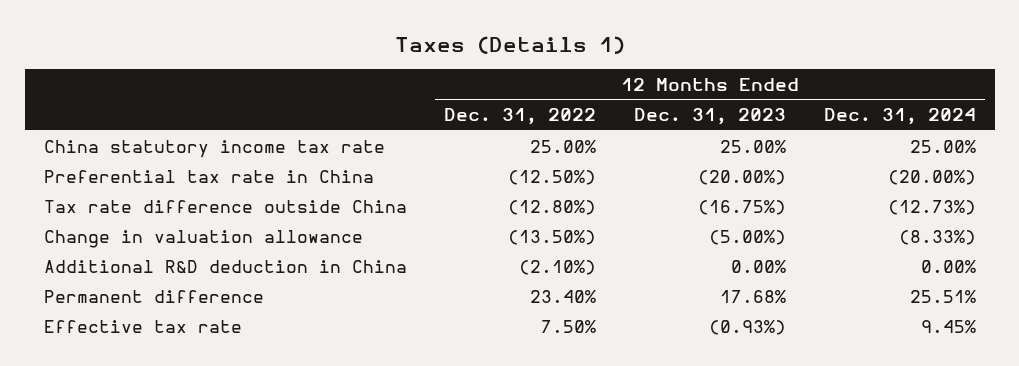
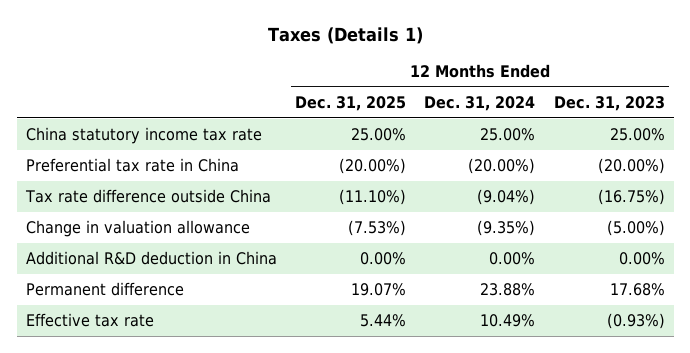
[444,108,597,126] Dec. 31, 2022 -> none
none -> [295,95,407,111] Dec. 31, 2025
[887,199,976,215] (12.73%) -> [477,189,536,206] (9.04%)
[898,229,976,245] (8.33%) -> [477,220,536,237] (9.35%)
[909,289,976,303] 25.51% -> [480,283,536,297] 23.88%
[920,319,976,333] 9.45% -> [480,314,536,328] 10.49%

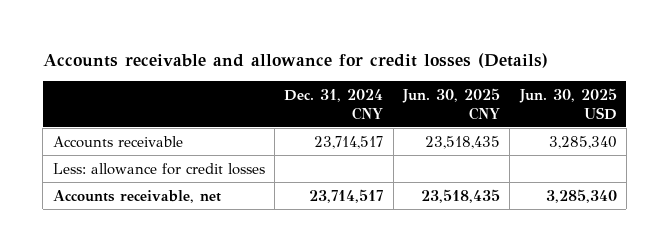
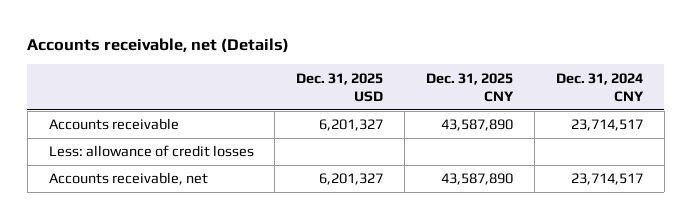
[42,53,548,69] Accounts receivable and allowance for credit losses (Details) -> [27,37,290,53] Accounts receivable, net (Details)
[401,87,500,120] Jun. 30, 2025 CNY -> none
[518,87,617,120] Jun. 30, 2025 USD -> none
none -> [296,72,384,102] Dec. 31, 2025 USD
none -> [425,72,514,102] Dec. 31, 2025 CNY
[52,162,265,175] Less: allowance for credit losses -> [48,145,254,158] Less: allowance of credit losses

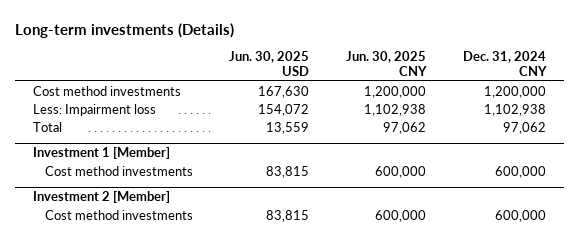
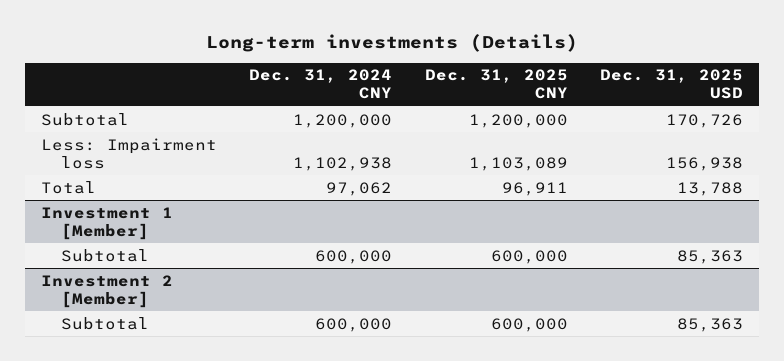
[229,51,310,77] Jun. 30, 2025 USD -> none
[346,51,428,77] Jun. 30, 2025 CNY -> none
none -> [424,69,568,100] Dec. 31, 2025 CNY
none -> [600,69,744,100] Dec. 31, 2025 USD
[32,85,181,96] Cost method investments -> [40,112,129,126] Subtotal
[44,165,193,176] Cost method investments -> [61,248,150,262] Subtotal
[44,209,193,220] Cost method investments -> [61,316,150,330] Subtotal

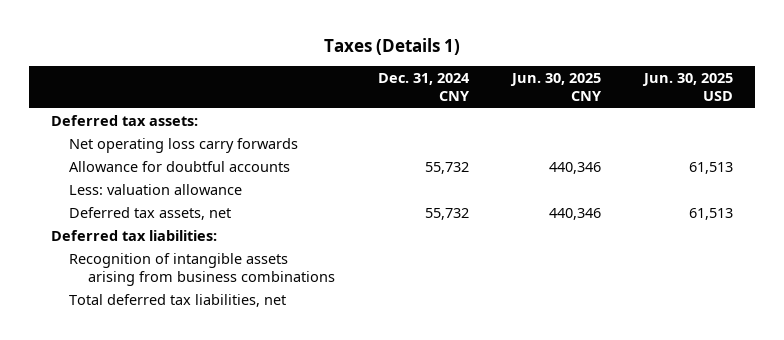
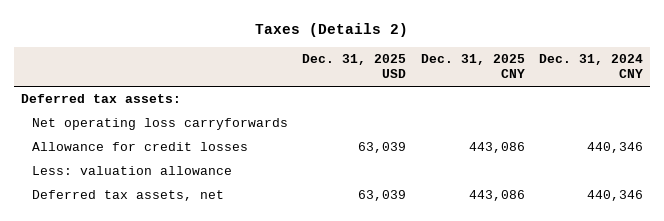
[323,37,460,55] Taxes (Details 1) -> [255,23,409,38] Taxes (Details 2)
[510,72,603,102] Jun. 30, 2025 CNY -> none
[642,72,734,102] Jun. 30, 2025 USD -> none
none -> [302,54,407,79] Dec. 31, 2025 USD
none -> [420,54,525,79] Dec. 31, 2025 CNY
[69,137,299,153] Net operating loss carry forwards -> [31,118,288,131] Net operating loss carryforwards
[69,160,291,172] Allowance for doubtful accounts -> [31,142,248,152] Allowance for credit losses
[425,161,470,174] 55,732 -> [586,142,643,154] 440,346
[50,229,217,241] Deferred tax liabilities: -> none
[69,252,336,287] Recognition of intangible assets arising from business combinations -> none
[69,293,287,307] Total deferred tax liabilities, net -> none
[425,207,470,220] 55,732 -> [586,190,643,202] 440,346

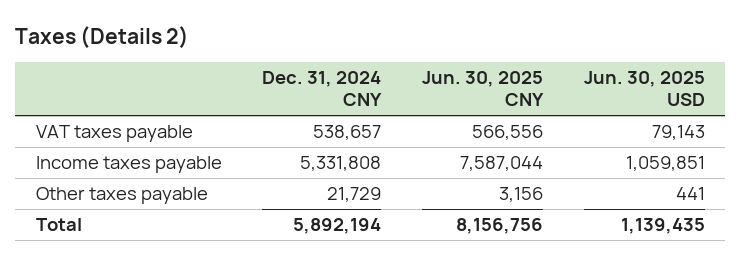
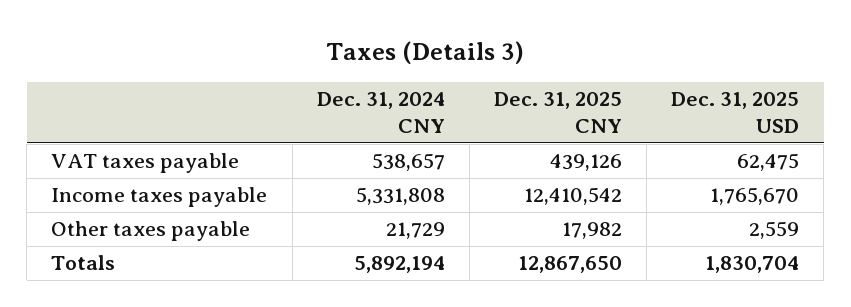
[15,25,190,48] Taxes (Details 2) -> [326,41,525,65] Taxes (Details 3)
[422,71,545,107] Jun. 30, 2025 CNY -> none
[583,71,705,107] Jun. 30, 2025 USD -> none
none -> [493,92,622,134] Dec. 31, 2025 CNY
none -> [671,92,800,134] Dec. 31, 2025 USD
[35,218,82,232] Total -> [51,255,116,271] Totals

